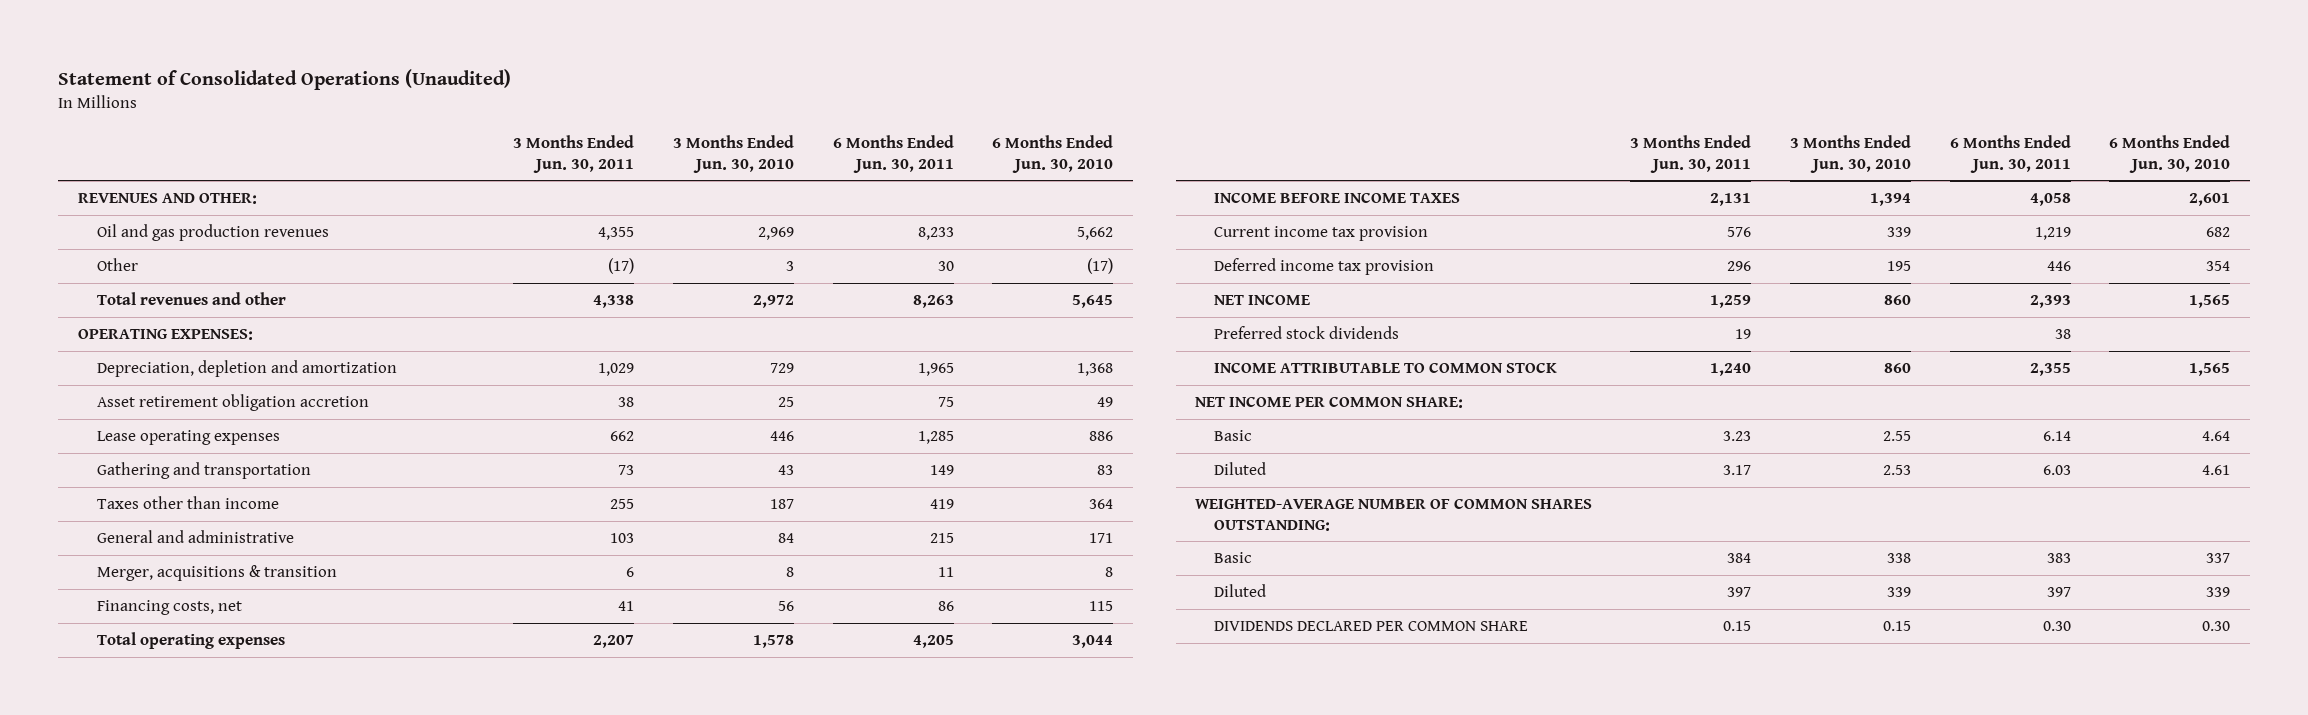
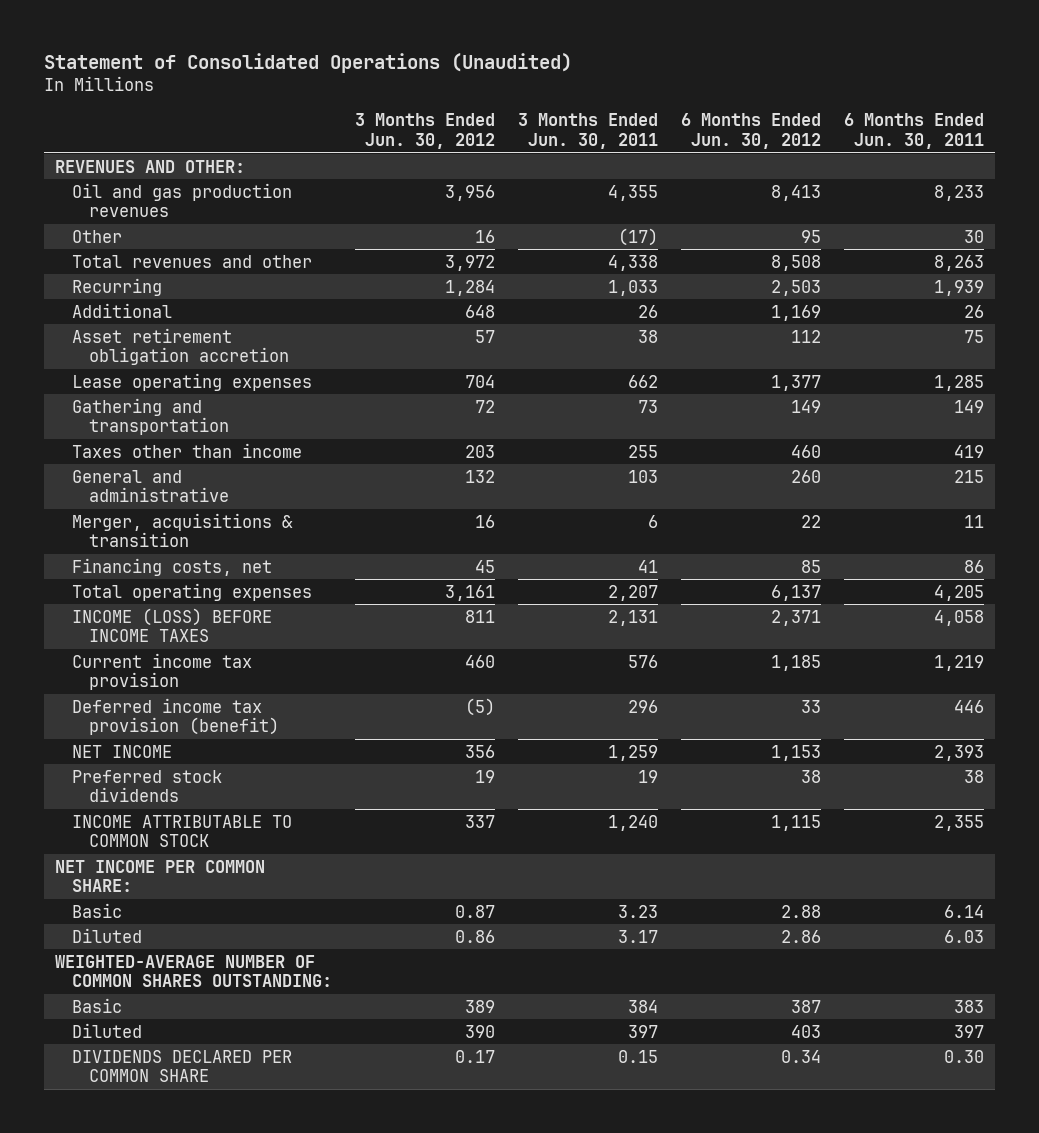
[672,134,794,173] 3 Months Ended Jun. 30, 2010 -> none
[992,134,1114,173] 6 Months Ended Jun. 30, 2010 -> none
none -> [354,113,495,150] 3 Months Ended Jun. 30, 2012
none -> [680,113,821,150] 6 Months Ended Jun. 30, 2012
[77,329,253,341] OPERATING EXPENSES: -> none
[97,360,398,378] Depreciation, depletion and amortization -> none
none -> [71,277,162,296] Recurring
none -> [71,302,172,318] Additional
[1214,192,1461,204] INCOME BEFORE INCOME TAXES -> [71,607,272,643] INCOME (LOSS) BEFORE INCOME TAXES
[1214,258,1435,276] Deferred income tax provision -> [71,697,279,736] Deferred income tax provision (benefit)

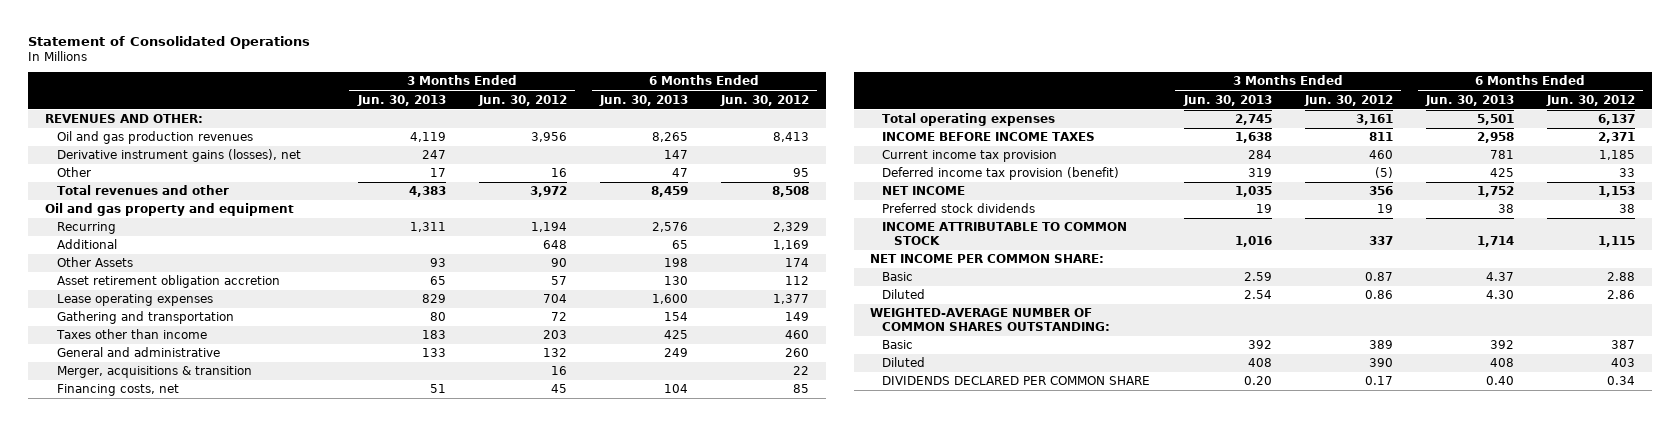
[43,53,572,74] Statement of Consolidated Operations (Unaudited) -> [27,35,310,49] Statement of Consolidated Operations
[517,113,658,150] 3 Months Ended Jun. 30, 2011 -> none
[843,113,984,150] 6 Months Ended Jun. 30, 2011 -> none
none -> [356,94,446,106] Jun. 30, 2013
none -> [598,94,688,106] Jun. 30, 2013
none -> [56,149,301,163] Derivative instrument gains (losses), net
none -> [44,203,294,217] Oil and gas property and equipment
[444,279,495,296] 1,284 -> [530,222,567,233] 1,194
[770,279,821,296] 2,503 -> [773,222,810,233] 2,329
none -> [56,257,133,268] Other Assets
[71,607,272,643] INCOME (LOSS) BEFORE INCOME TAXES -> [882,132,1096,142] INCOME BEFORE INCOME TAXES

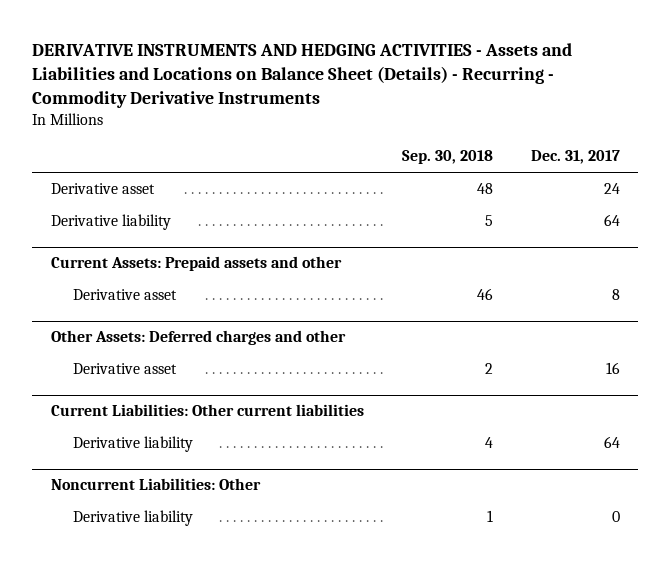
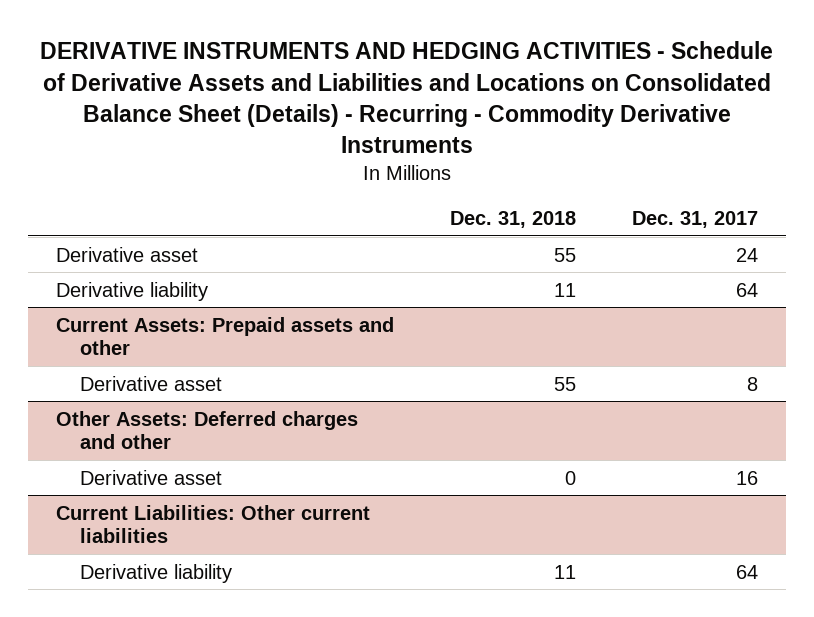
[31,42,572,108] DERIVATIVE INSTRUMENTS AND HEDGING ACTIVITIES - Assets and Liabilities and Locations on Balance Sheet (Details) - Recurring - Commodity Derivative Instruments -> [40,41,774,153] DERIVATIVE INSTRUMENTS AND HEDGING ACTIVITIES - Schedule of Derivative Assets and Liabilities and Locations on Consolidated Balance Sheet (Details) - Recurring - Commodity Derivative Instruments
[401,150,493,165] Sep. 30, 2018 -> none
none -> [450,210,577,228] Dec. 31, 2018
[50,478,261,491] Noncurrent Liabilities: Other -> none
[72,510,193,527] Derivative liability -> none

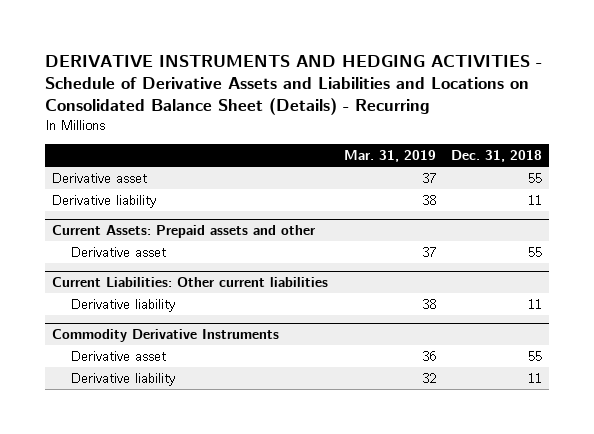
[40,41,774,153] DERIVATIVE INSTRUMENTS AND HEDGING ACTIVITIES - Schedule of Derivative Assets and Liabilities and Locations on Consolidated Balance Sheet (Details) - Recurring - Commodity Derivative Instruments -> [44,54,542,115] DERIVATIVE INSTRUMENTS AND HEDGING ACTIVITIES - Schedule of Derivative Assets and Liabilities and Locations on Consolidated Balance Sheet (Details) - Recurring
[631,210,758,228] Dec. 31, 2017 -> none
none -> [343,150,436,163] Mar. 31, 2019
[56,410,359,450] Other Assets: Deferred charges and other -> none
[80,469,223,485] Derivative asset -> none
none -> [52,329,280,343] Commodity Derivative Instruments
none -> [70,350,166,361] Derivative asset
none -> [70,372,175,386] Derivative liability

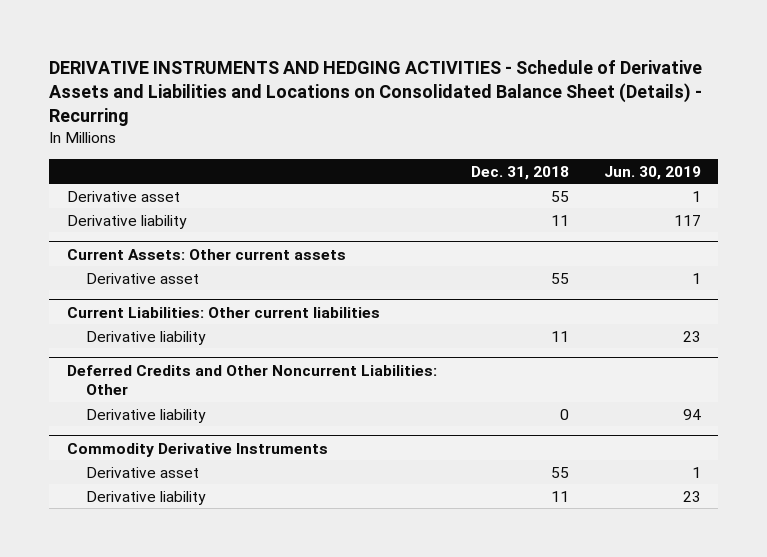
[343,150,436,163] Mar. 31, 2019 -> none
none -> [603,165,701,180] Jun. 30, 2019
[52,225,316,239] Current Assets: Prepaid assets and other -> [66,248,346,260] Current Assets: Other current assets
none -> [66,364,437,396] Deferred Credits and Other Noncurrent Liabilities: Other
none -> [86,408,207,423] Derivative liability

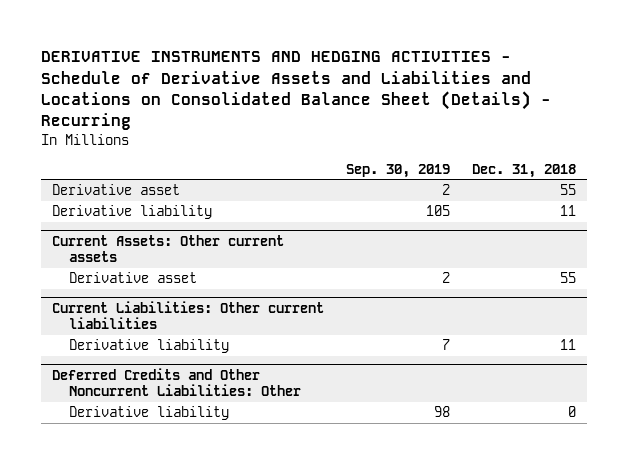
[603,165,701,180] Jun. 30, 2019 -> none
none -> [345,163,450,178] Sep. 30, 2019
[66,442,328,457] Commodity Derivative Instruments -> none
[86,466,200,478] Derivative asset -> none
[86,490,207,505] Derivative liability -> none

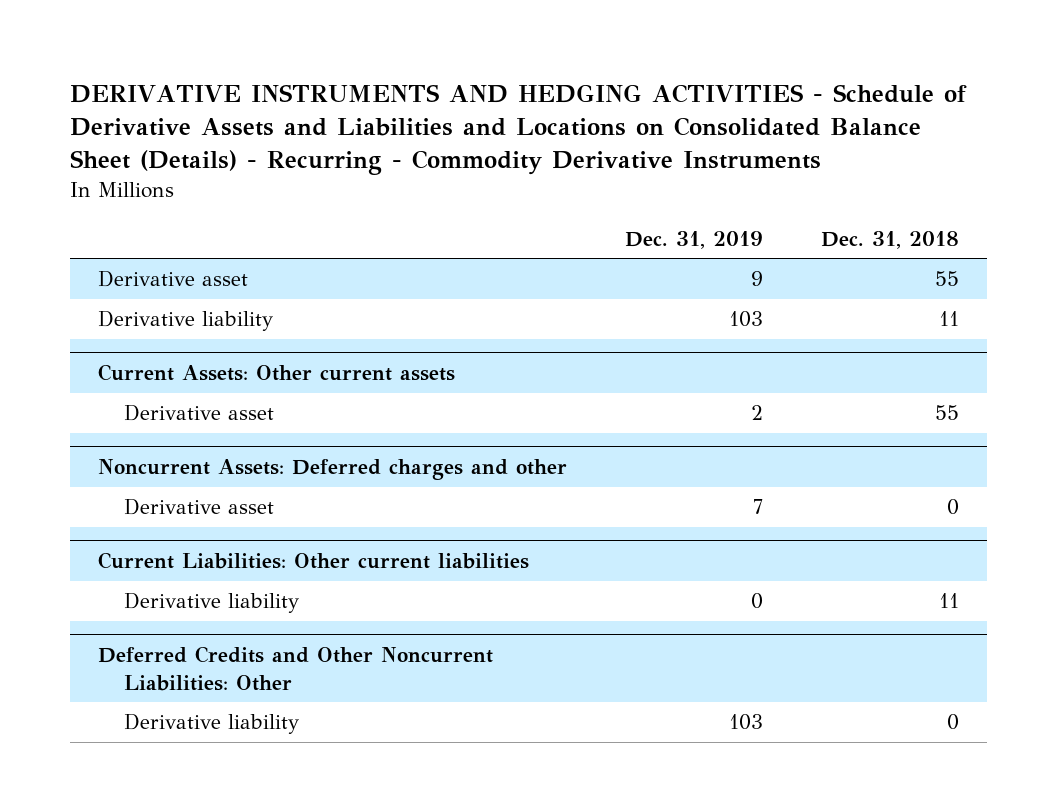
[41,51,552,131] DERIVATIVE INSTRUMENTS AND HEDGING ACTIVITIES - Schedule of Derivative Assets and Liabilities and Locations on Consolidated Balance Sheet (Details) - Recurring -> [69,84,967,176] DERIVATIVE INSTRUMENTS AND HEDGING ACTIVITIES - Schedule of Derivative Assets and Liabilities and Locations on Consolidated Balance Sheet (Details) - Recurring - Commodity Derivative Instruments
[345,163,450,178] Sep. 30, 2019 -> none
none -> [624,230,763,249] Dec. 31, 2019
none -> [98,459,568,481] Noncurrent Assets: Deferred charges and other
none -> [124,498,275,516] Derivative asset

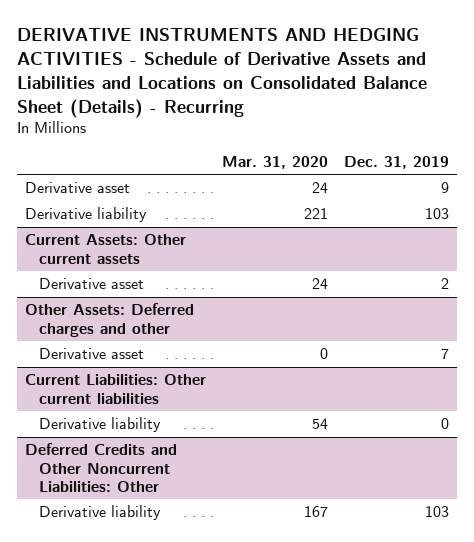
[69,84,967,176] DERIVATIVE INSTRUMENTS AND HEDGING ACTIVITIES - Schedule of Derivative Assets and Liabilities and Locations on Consolidated Balance Sheet (Details) - Recurring - Commodity Derivative Instruments -> [16,27,427,118] DERIVATIVE INSTRUMENTS AND HEDGING ACTIVITIES - Schedule of Derivative Assets and Liabilities and Locations on Consolidated Balance Sheet (Details) - Recurring
[820,230,959,249] Dec. 31, 2018 -> none
none -> [222,156,329,170] Mar. 31, 2020
[98,459,568,481] Noncurrent Assets: Deferred charges and other -> [24,303,194,337] Other Assets: Deferred charges and other

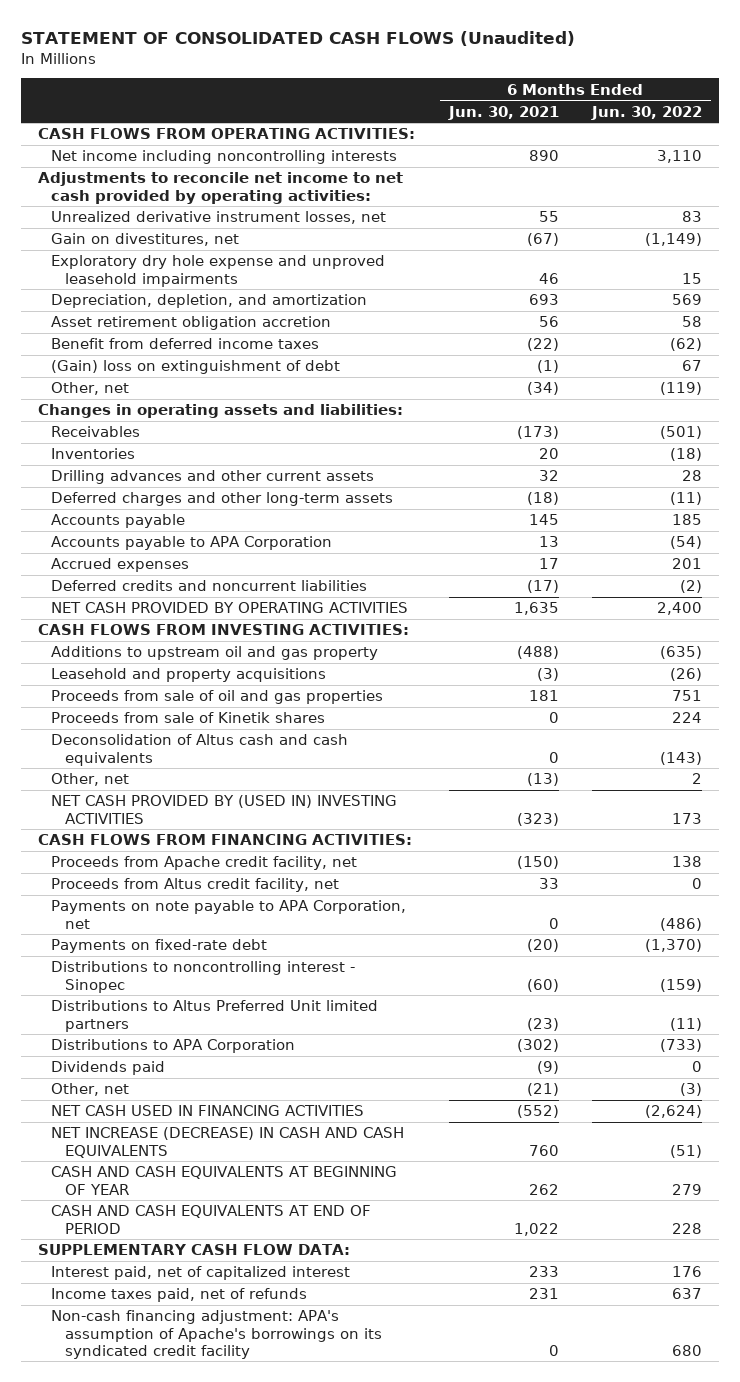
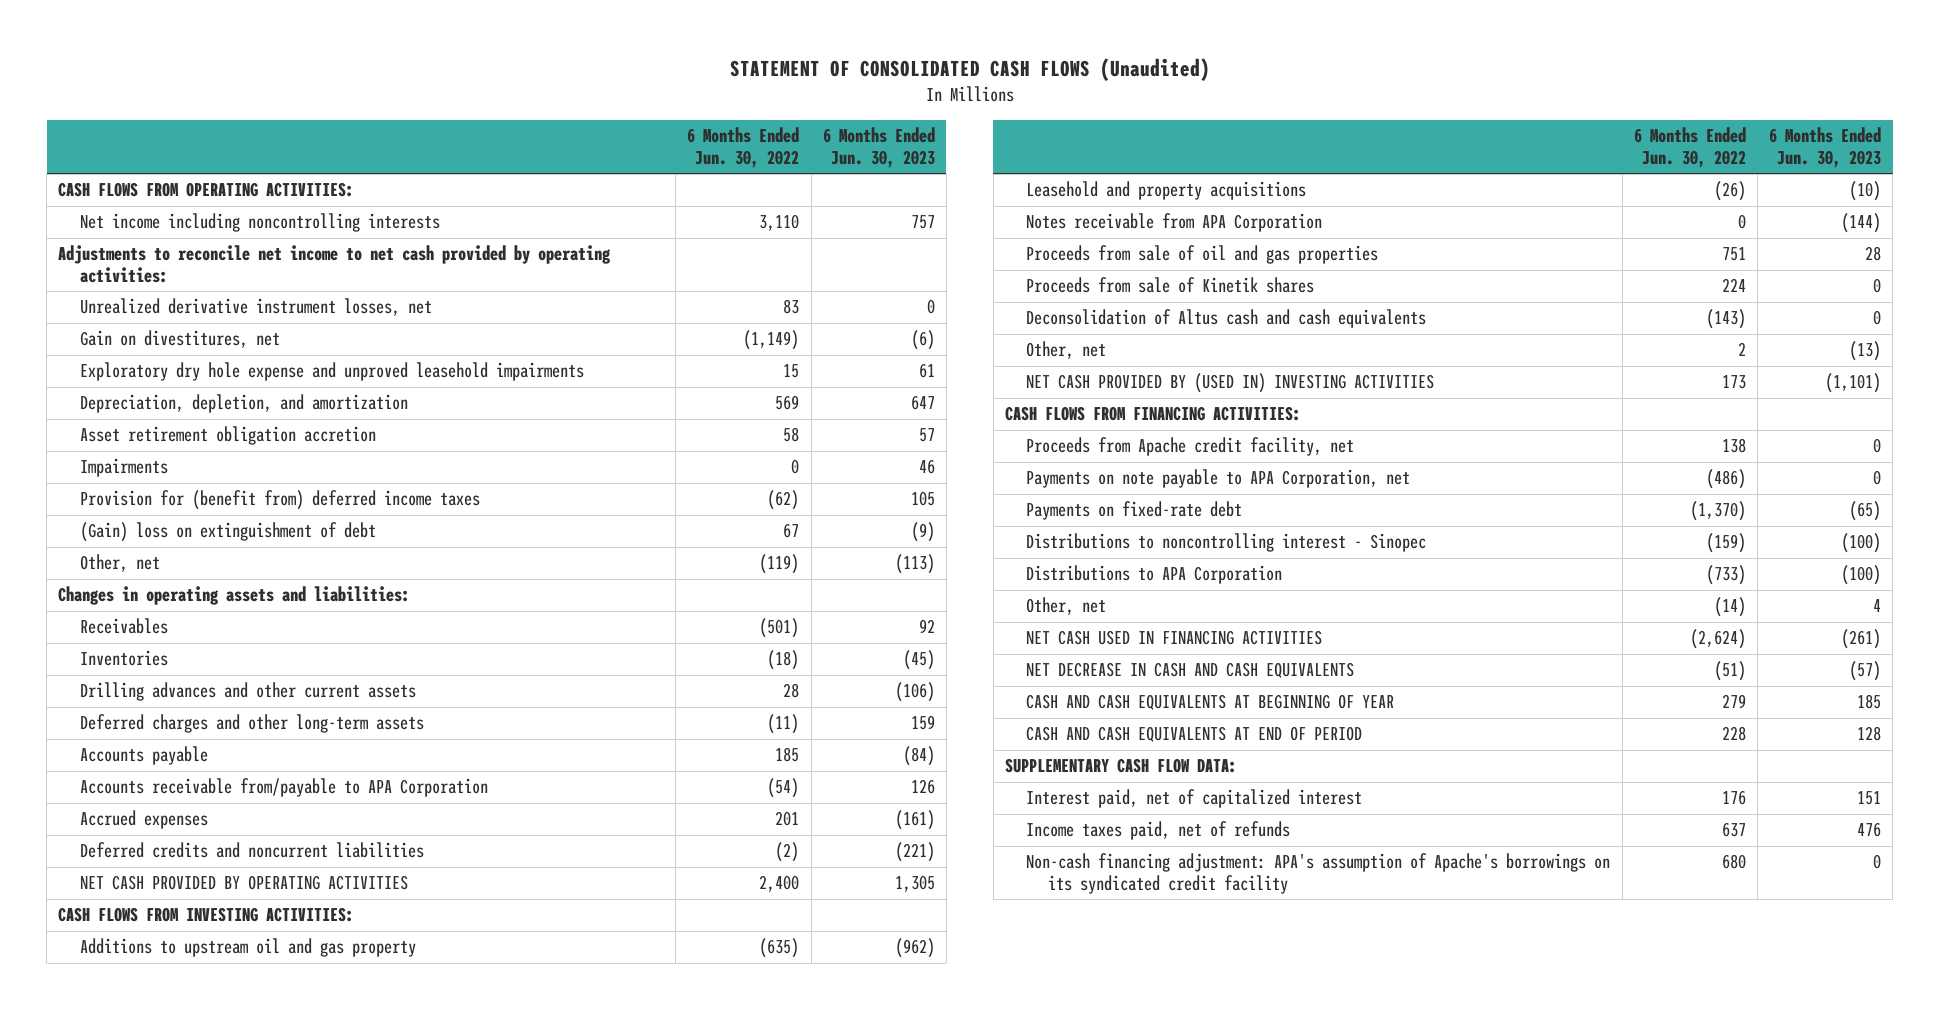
[447,105,559,120] Jun. 30, 2021 -> none
none -> [822,127,935,168] 6 Months Ended Jun. 30, 2023
none -> [80,458,169,478] Impairments
[51,338,320,350] Benefit from deferred income taxes -> [80,490,481,511] Provision for (benefit from) deferred income taxes
[51,536,333,551] Accounts payable to APA Corporation -> [80,778,489,798] Accounts receivable from/payable to APA Corporation
none -> [1026,213,1323,233] Notes receivable from APA Corporation
[51,878,340,893] Proceeds from Altus credit facility, net -> none
[51,1000,379,1032] Distributions to Altus Preferred Unit limited partners -> none
[51,1061,166,1076] Dividends paid -> none
[680,1083,703,1097] (3) -> [1713,597,1746,618] (14)
[51,1127,405,1158] NET INCREASE (DECREASE) IN CASH AND CASH EQUIVALENTS -> [1026,662,1355,679] NET DECREASE IN CASH AND CASH EQUIVALENTS

